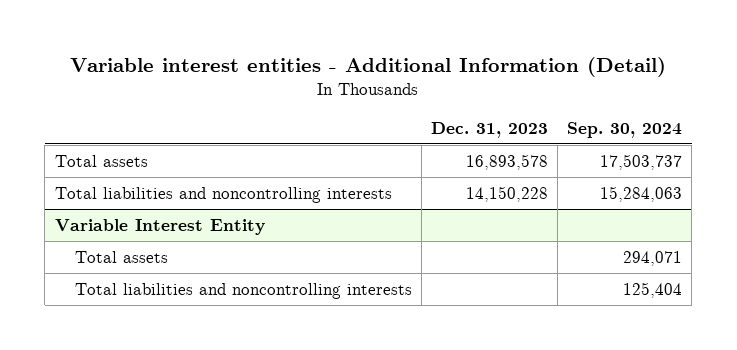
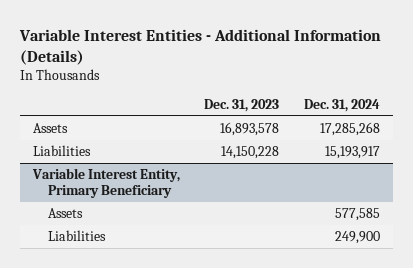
[70,56,667,77] Variable interest entities - Additional Information (Detail) -> [19,28,382,65] Variable Interest Entities - Additional Information (Details)
[567,121,683,138] Sep. 30, 2024 -> none
none -> [304,99,381,113] Dec. 31, 2024
[54,154,148,167] Total assets -> [32,122,68,133] Assets
[54,186,392,203] Total liabilities and noncontrolling interests -> [32,144,91,156] Liabilities
[54,218,265,235] Variable Interest Entity -> [31,167,180,198] Variable Interest Entity, Primary Beneficiary
[74,250,168,263] Total assets -> [48,207,84,218] Assets
[74,282,412,299] Total liabilities and noncontrolling interests -> [48,229,107,241] Liabilities

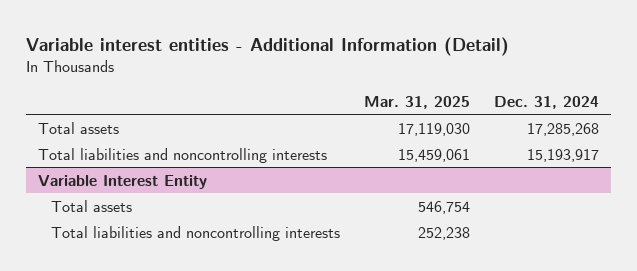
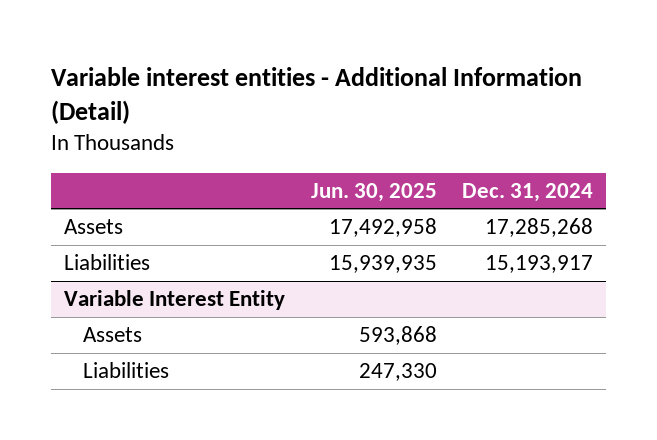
[363,95,470,109] Mar. 31, 2025 -> none
none -> [310,182,437,202] Jun. 30, 2025
[38,121,120,134] Total assets -> [63,219,123,235] Assets
[38,147,328,163] Total liabilities and noncontrolling interests -> [63,254,150,271] Liabilities
[50,199,132,212] Total assets -> [83,327,143,343] Assets
[50,225,340,241] Total liabilities and noncontrolling interests -> [83,362,170,379] Liabilities

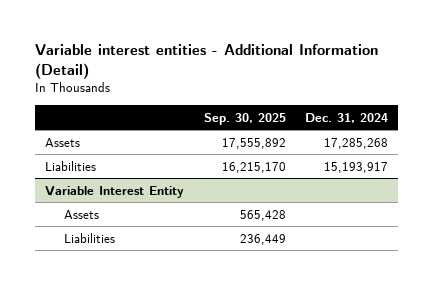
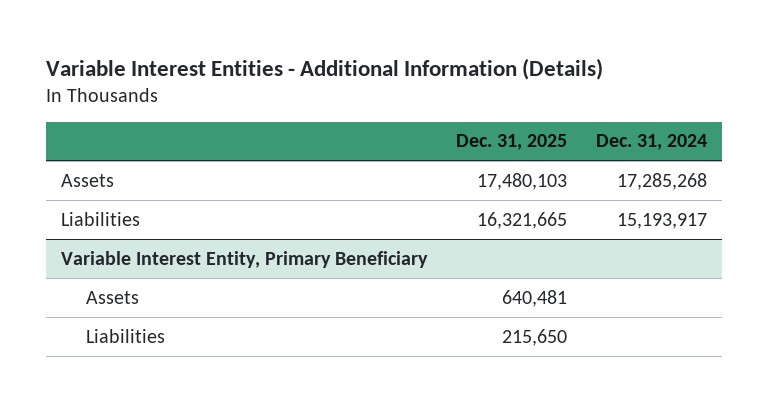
[35,44,379,80] Variable interest entities - Additional Information (Detail) -> [46,58,604,81] Variable Interest Entities - Additional Information (Details)
[203,112,286,125] Sep. 30, 2025 -> none
none -> [455,134,567,151] Dec. 31, 2025
[45,185,185,198] Variable Interest Entity -> [60,250,428,268] Variable Interest Entity, Primary Beneficiary

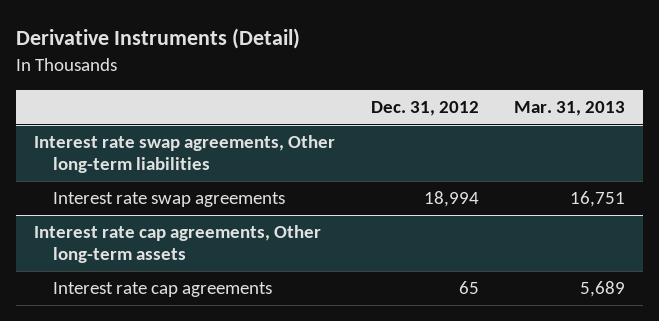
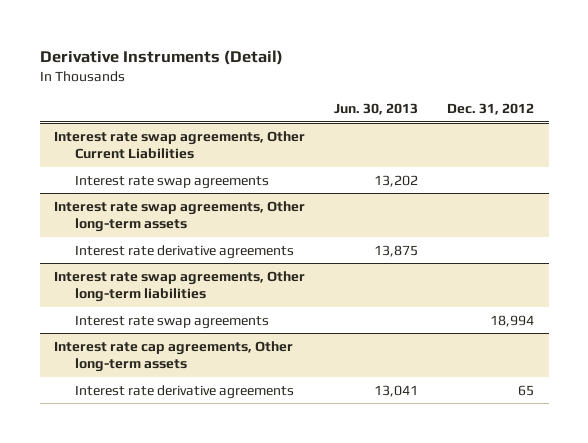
[514,100,626,116] Mar. 31, 2013 -> none
none -> [334,103,419,116] Jun. 30, 2013
none -> [54,130,306,160] Interest rate swap agreements, Other Current Liabilities
none -> [74,174,269,189] Interest rate swap agreements
none -> [54,200,306,233] Interest rate swap agreements, Other long-term assets
none -> [74,244,294,259] Interest rate derivative agreements
[53,282,273,298] Interest rate cap agreements -> [74,384,294,399] Interest rate derivative agreements

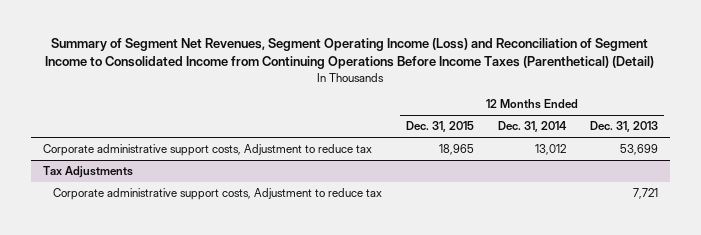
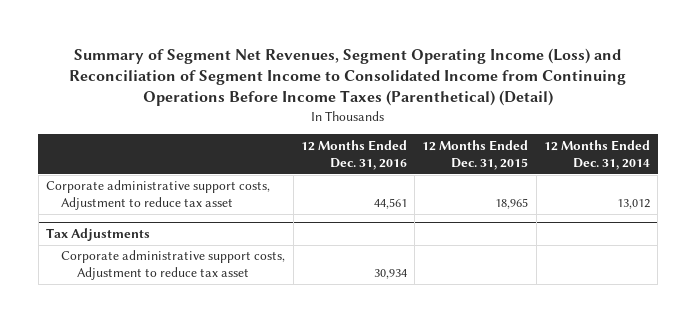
[590,121,659,133] Dec. 31, 2013 -> none
none -> [300,139,407,170] 12 Months Ended Dec. 31, 2016
[42,144,372,157] Corporate administrative support costs, Adjustment to reduce tax -> [45,180,270,211] Corporate administrative support costs, Adjustment to reduce tax asset
[53,188,383,201] Corporate administrative support costs, Adjustment to reduce tax -> [61,250,286,281] Corporate administrative support costs, Adjustment to reduce tax asset

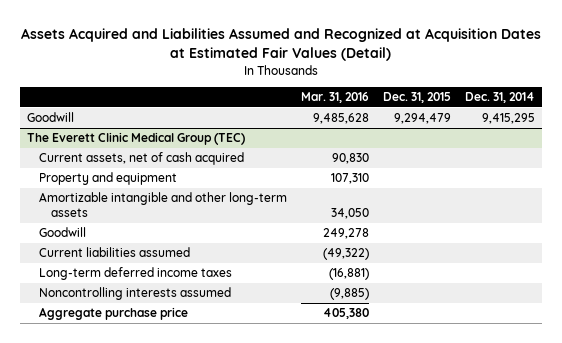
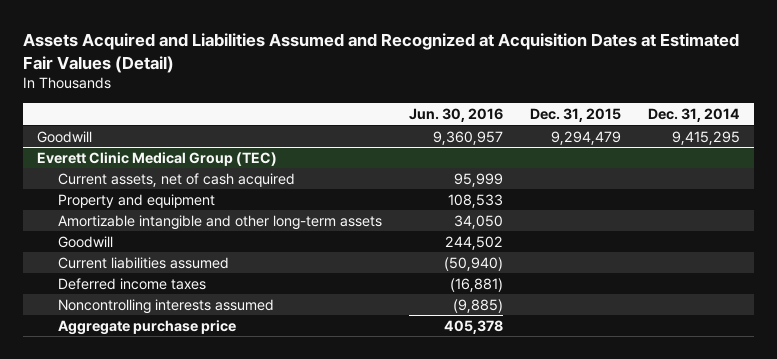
[300,92,369,104] Mar. 31, 2016 -> none
none -> [409,107,504,122] Jun. 30, 2016
[27,132,246,146] The Everett Clinic Medical Group (TEC) -> [36,151,277,166] Everett Clinic Medical Group (TEC)
[38,267,232,281] Long-term deferred income taxes -> [58,277,207,290] Deferred income taxes

